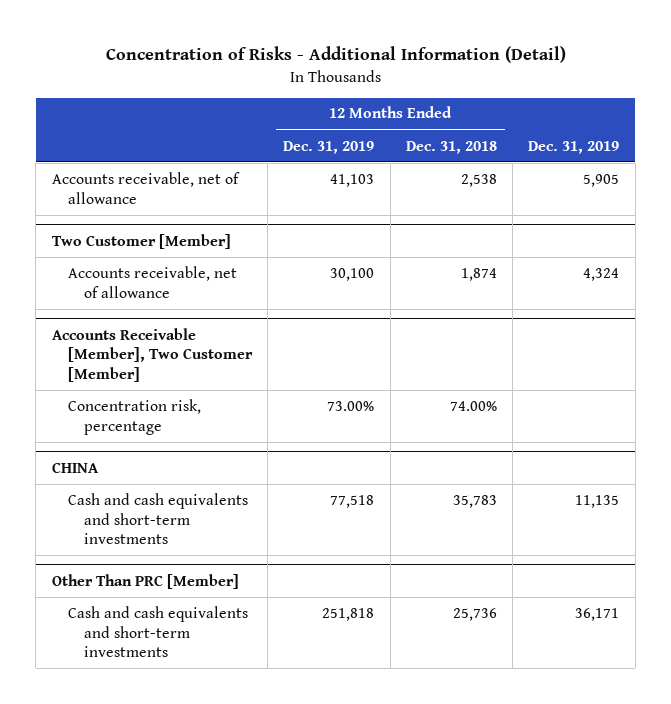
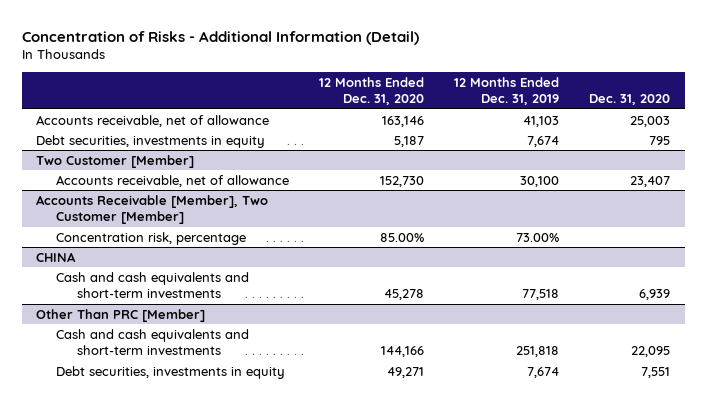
[405,140,497,154] Dec. 31, 2018 -> none
[528,140,620,154] Dec. 31, 2019 -> none
none -> [319,76,425,105] 12 Months Ended Dec. 31, 2020
none -> [588,93,670,105] Dec. 31, 2020
none -> [36,134,266,148] Debt securities, investments in equity
none -> [56,365,286,379] Debt securities, investments in equity

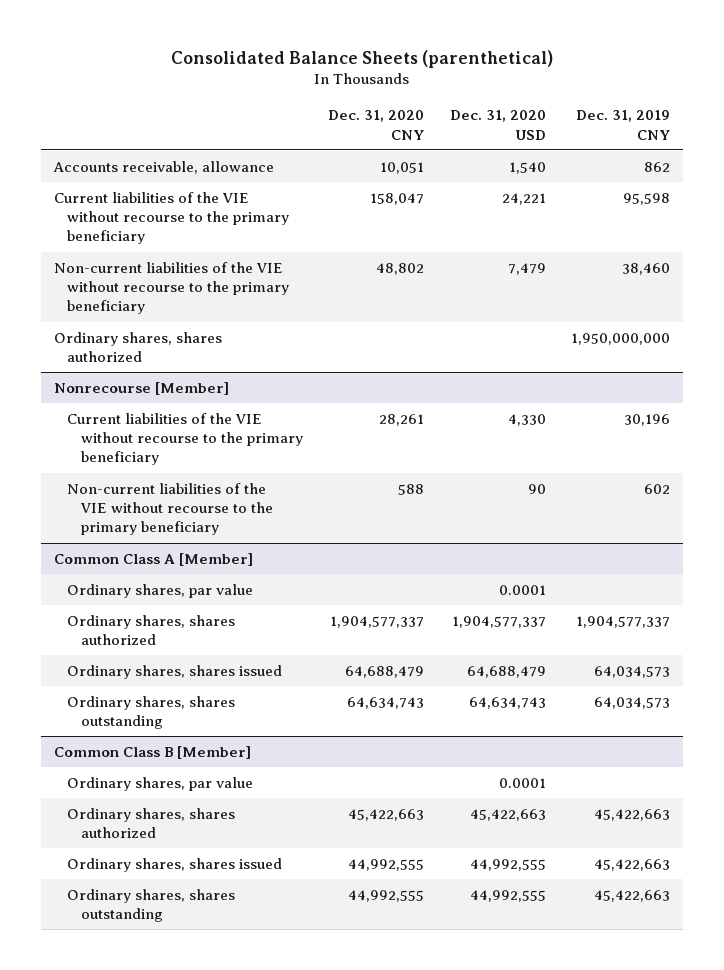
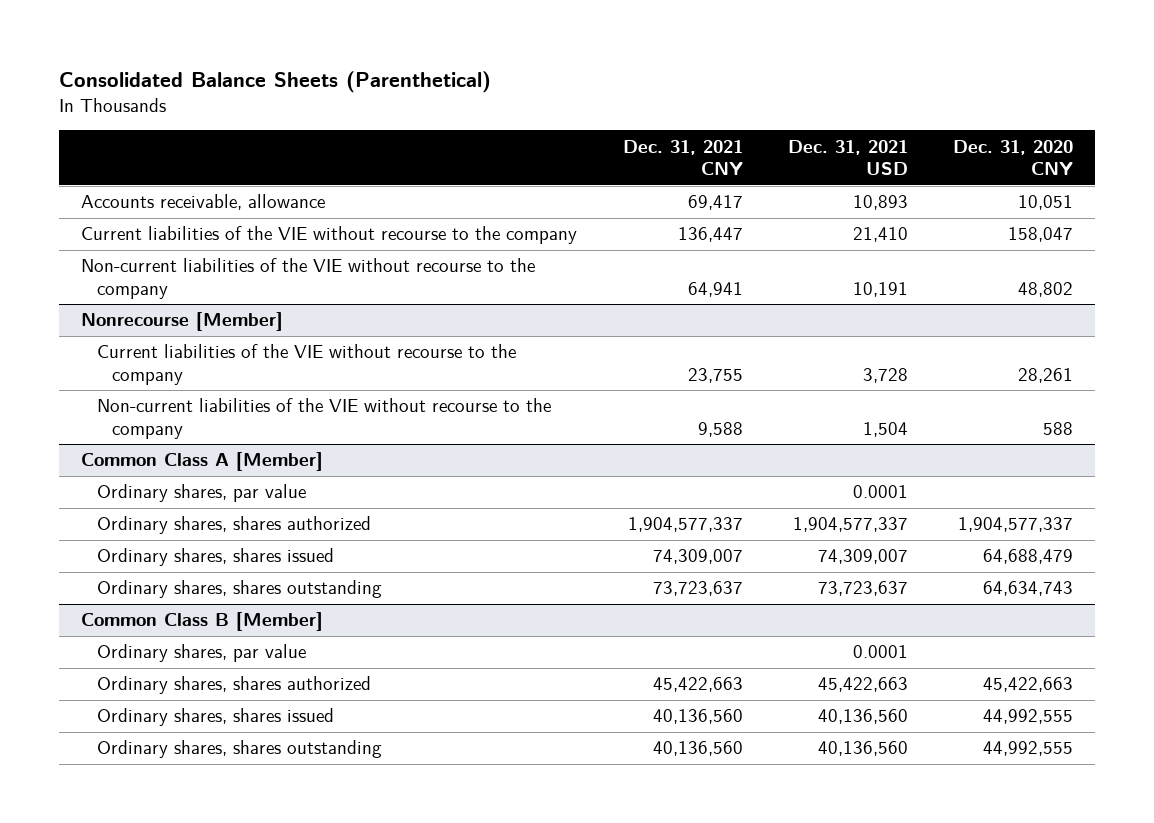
[170,50,553,69] Consolidated Balance Sheets (parenthetical) -> [58,71,491,94] Consolidated Balance Sheets (Parenthetical)
[449,110,546,140] Dec. 31, 2020 USD -> none
[576,110,671,140] Dec. 31, 2019 CNY -> none
none -> [622,139,743,175] Dec. 31, 2021 CNY
none -> [787,139,908,175] Dec. 31, 2021 USD
[53,331,222,362] Ordinary shares, shares authorized -> none
[53,191,290,245] Current liabilities of the VIE without recourse to the primary beneficiary -> [81,226,578,245] Current liabilities of the VIE without recourse to the company
[53,261,290,315] Non-current liabilities of the VIE without recourse to the primary beneficiary -> [81,258,536,299] Non-current liabilities of the VIE without recourse to the company
[67,412,303,466] Current liabilities of the VIE without recourse to the primary beneficiary -> [96,344,516,385] Current liabilities of the VIE without recourse to the company
[67,482,273,536] Non-current liabilities of the VIE without recourse to the primary beneficiary -> [96,398,551,439] Non-current liabilities of the VIE without recourse to the company

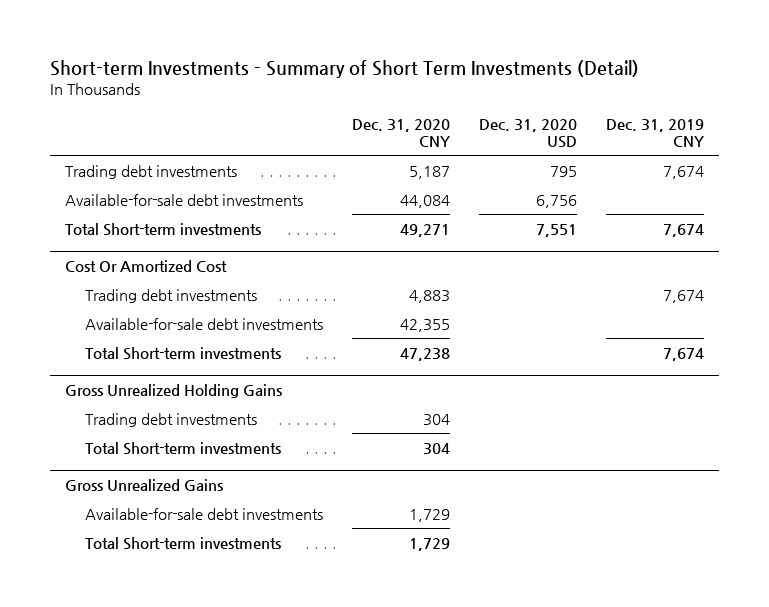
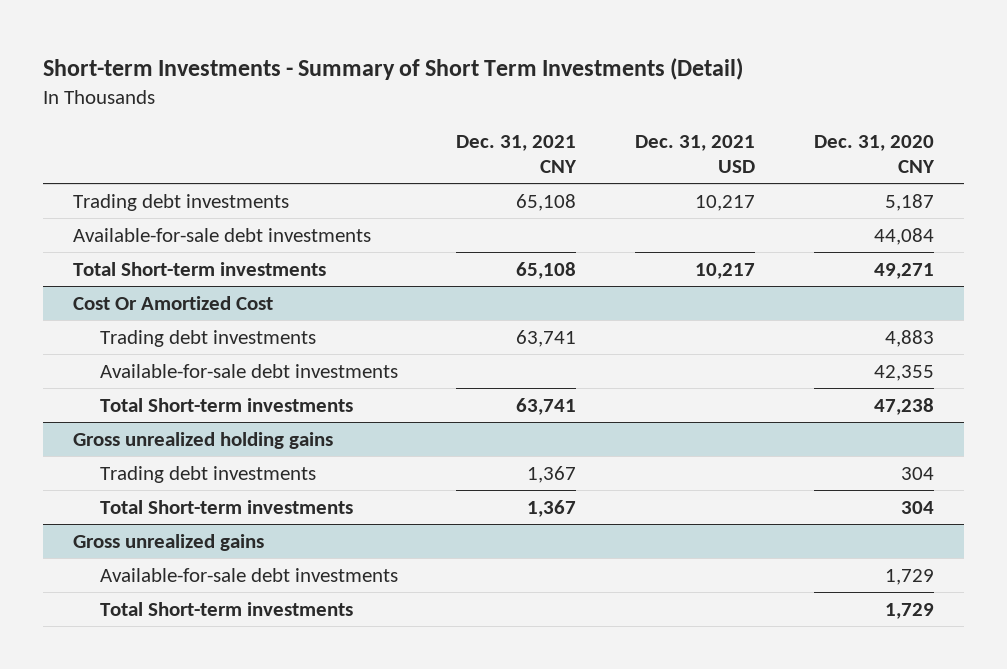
[478,118,577,149] Dec. 31, 2020 USD -> none
[606,118,705,148] Dec. 31, 2019 CNY -> none
none -> [456,135,578,173] Dec. 31, 2021 CNY
none -> [635,135,756,173] Dec. 31, 2021 USD
[64,384,282,399] Gross Unrealized Holding Gains -> [72,431,333,449] Gross unrealized holding gains
[64,479,223,492] Gross Unrealized Gains -> [72,533,264,551] Gross unrealized gains

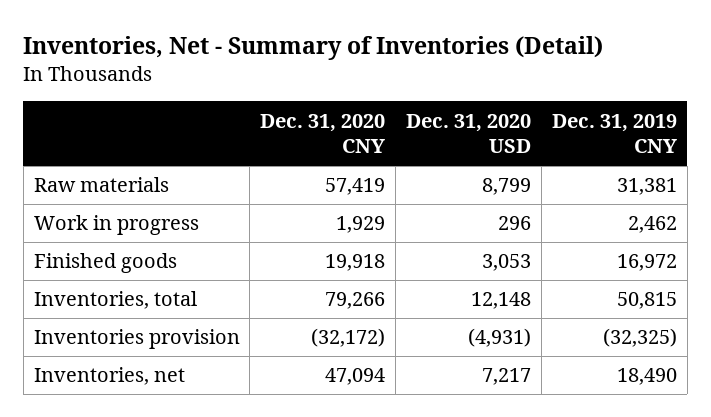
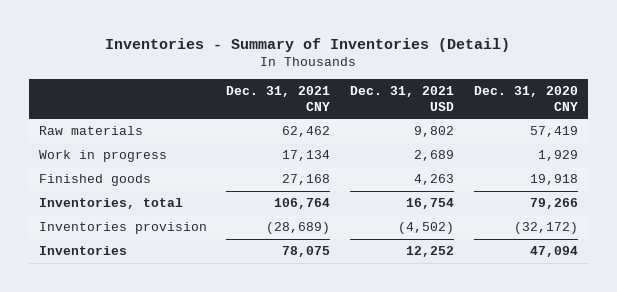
[23,36,604,61] Inventories, Net - Summary of Inventories (Detail) -> [105,37,511,52] Inventories - Summary of Inventories (Detail)
[406,113,532,154] Dec. 31, 2020 USD -> none
[552,113,678,154] Dec. 31, 2019 CNY -> none
none -> [226,86,331,111] Dec. 31, 2021 CNY
none -> [350,86,455,111] Dec. 31, 2021 USD
[33,367,185,386] Inventories, net -> [38,246,127,256] Inventories

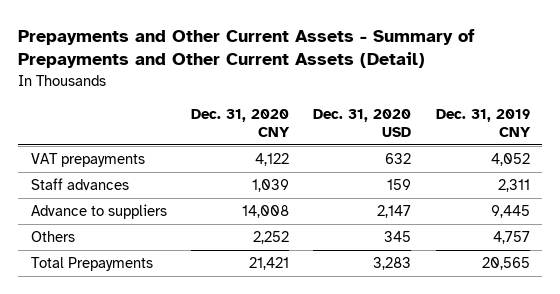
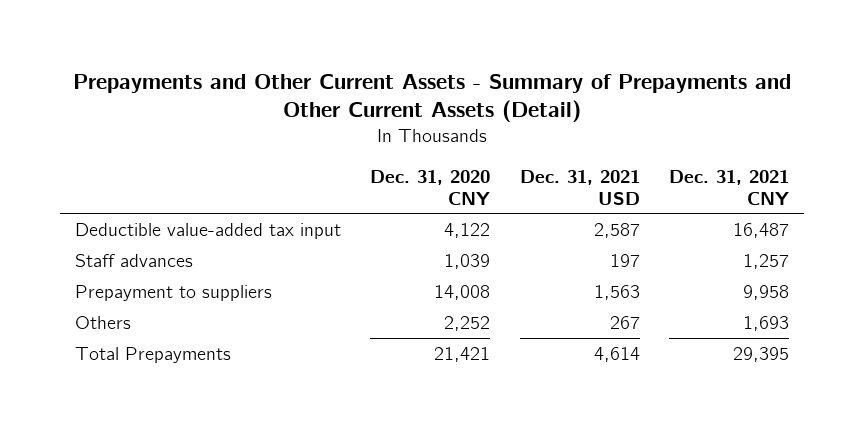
[313,109,412,137] Dec. 31, 2020 USD -> none
[435,109,531,137] Dec. 31, 2019 CNY -> none
none -> [519,169,640,205] Dec. 31, 2021 USD
none -> [668,169,789,205] Dec. 31, 2021 CNY
[30,153,145,168] VAT prepayments -> [74,222,341,239] Deductible value-added tax input
[30,204,167,220] Advance to suppliers -> [74,284,272,301] Prepayment to suppliers

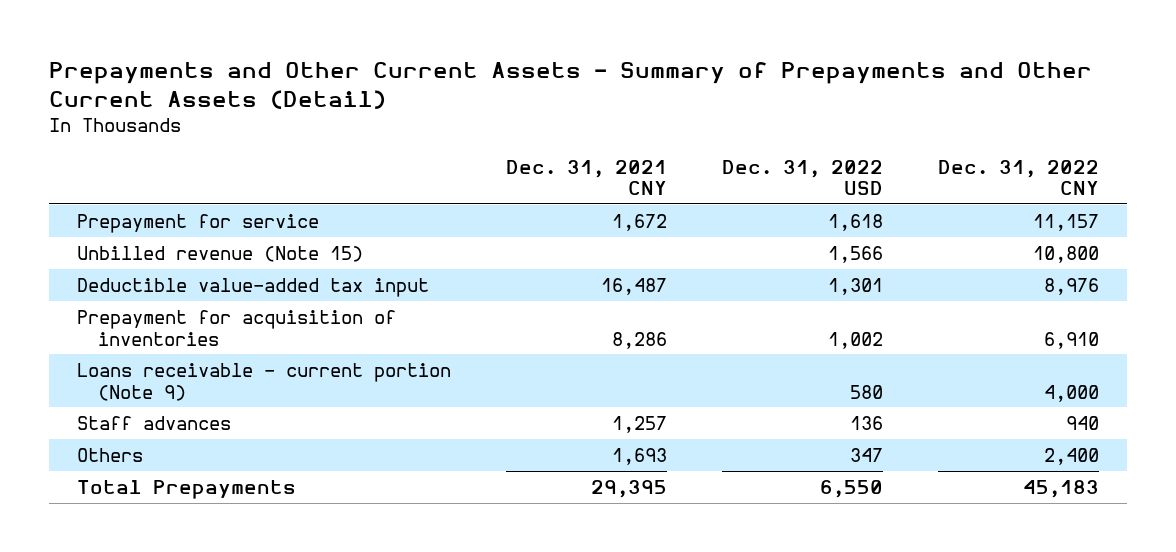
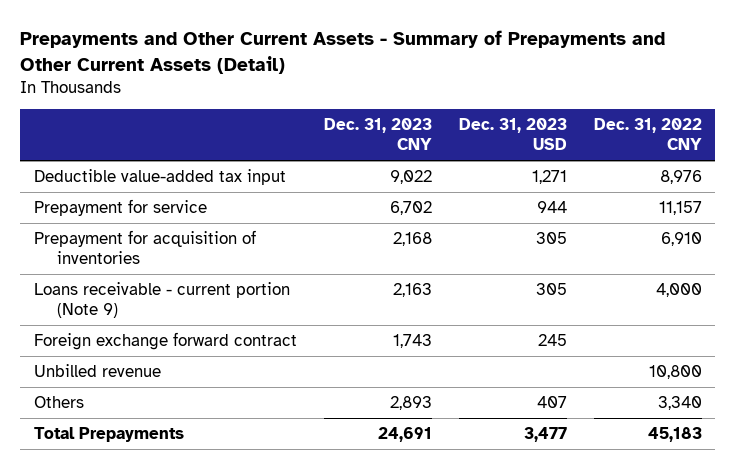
[505,159,667,196] Dec. 31, 2021 CNY -> none
[722,159,884,196] Dec. 31, 2022 USD -> none
none -> [323,118,432,151] Dec. 31, 2023 CNY
none -> [458,118,567,151] Dec. 31, 2023 USD
[76,245,363,262] Unbilled revenue (Note 15) -> none
[76,213,319,233] Prepayment for service -> [33,199,207,217] Prepayment for service
[76,415,231,430] Staff advances -> none
none -> [33,332,297,351] Foreign exchange forward contract
none -> [33,364,161,378] Unbilled revenue
[1044,447,1100,465] 2,400 -> [657,396,702,411] 3,340

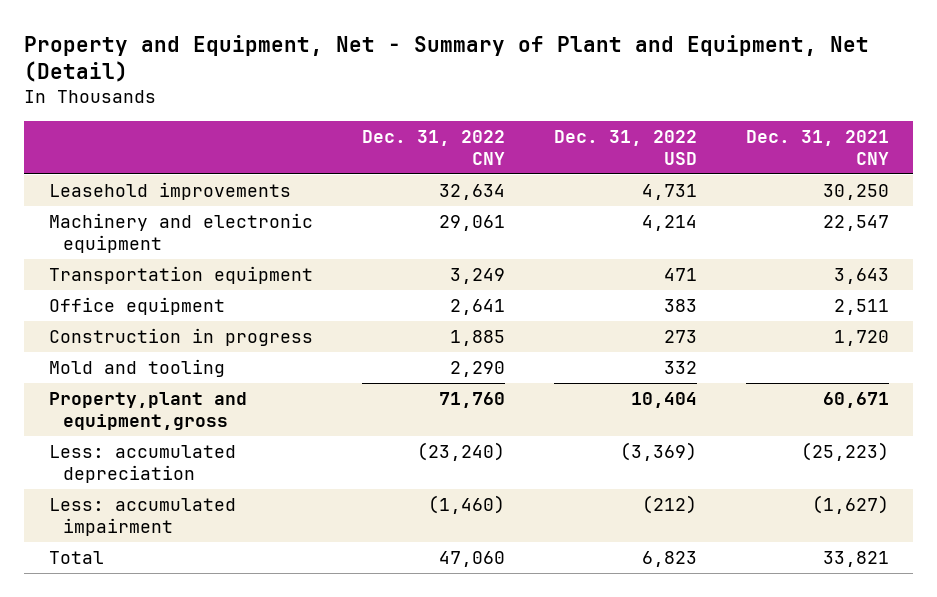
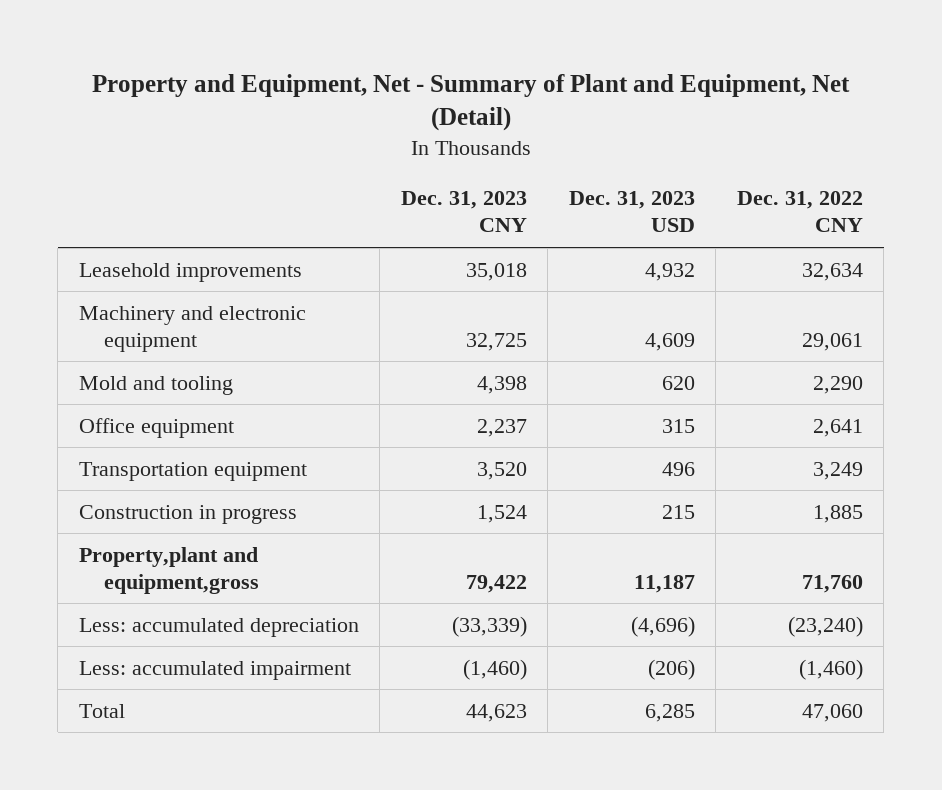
[553,130,697,166] Dec. 31, 2022 USD -> none
[745,130,889,166] Dec. 31, 2021 CNY -> none
none -> [400,191,527,233] Dec. 31, 2023 CNY
none -> [568,191,695,233] Dec. 31, 2023 USD
[48,358,225,377] Mold and tooling -> [78,375,233,395] Mold and tooling
[48,265,313,284] Transportation equipment -> [78,461,307,481] Transportation equipment

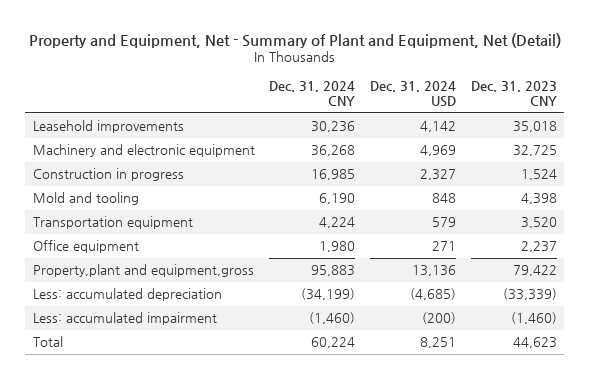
[568,191,695,233] Dec. 31, 2023 USD -> none
[736,191,863,233] Dec. 31, 2022 CNY -> none
none -> [269,81,356,106] Dec. 31, 2024 CNY
none -> [370,81,457,107] Dec. 31, 2024 USD
[78,504,297,524] Construction in progress -> [32,168,184,182] Construction in progress
[78,417,234,438] Office equipment -> [32,240,139,254] Office equipment

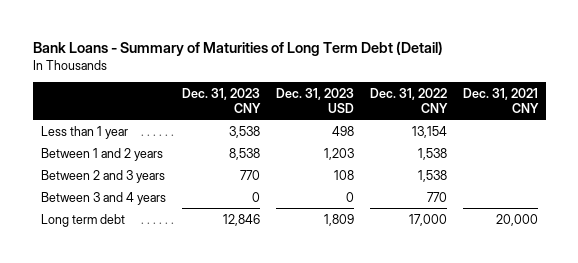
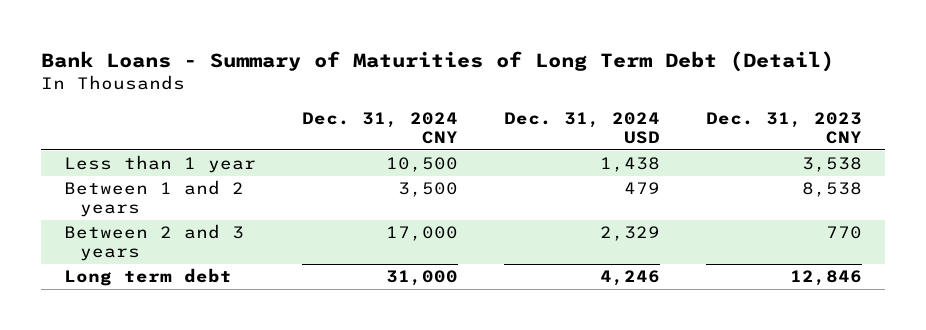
[275,88,354,113] Dec. 31, 2023 USD -> none
[369,88,448,113] Dec. 31, 2022 CNY -> none
[462,88,539,113] Dec. 31, 2021 CNY -> none
none -> [301,111,458,144] Dec. 31, 2024 CNY
none -> [503,111,660,144] Dec. 31, 2024 USD
[40,191,166,205] Between 3 and 4 years -> none

